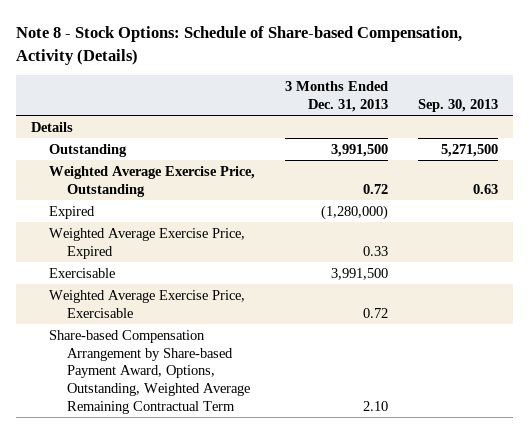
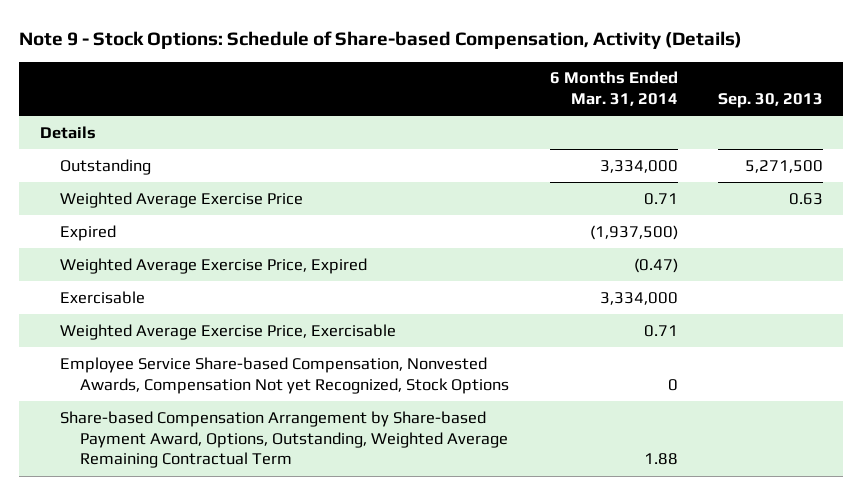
[15,26,462,65] Note 8 - Stock Options: Schedule of Share-based Compensation, Activity (Details) -> [19,31,743,50] Note 9 - Stock Options: Schedule of Share-based Compensation, Activity (Details)
[284,80,388,112] 3 Months Ended Dec. 31, 2013 -> none
none -> [549,71,678,107] 6 Months Ended Mar. 31, 2014
[49,165,256,197] Weighted Average Exercise Price, Outstanding -> [59,191,303,208] Weighted Average Exercise Price
none -> [59,356,509,394] Employee Service Share-based Compensation, Nonvested Awards, Compensation Not yet Recognized, Stock Options

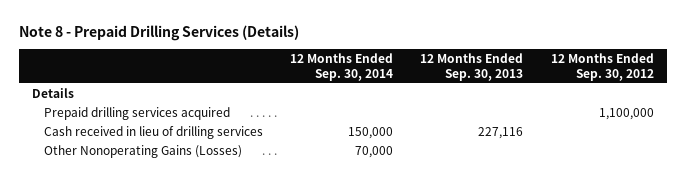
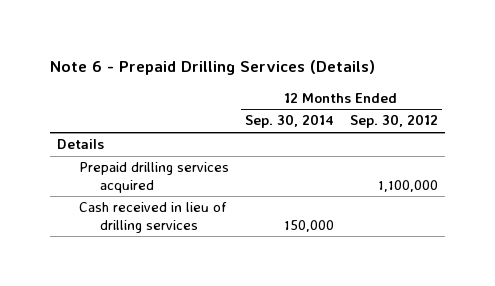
[18,25,299,42] Note 8 - Prepaid Drilling Services (Details) -> [49,59,375,75] Note 6 - Prepaid Drilling Services (Details)
[420,53,524,81] 12 Months Ended Sep. 30, 2013 -> none
[43,144,242,158] Other Nonoperating Gains (Losses) -> none

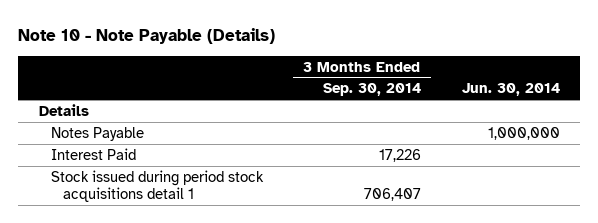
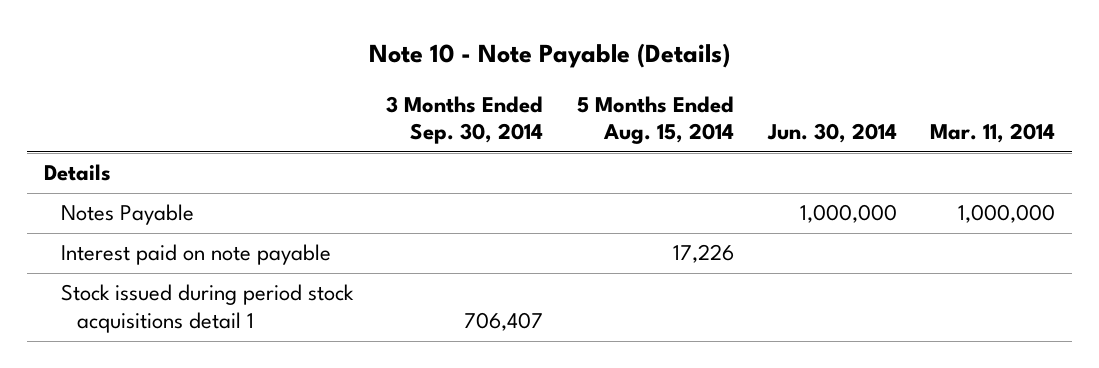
none -> [576,95,734,145] 5 Months Ended Aug. 15, 2014
none -> [930,123,1056,144] Mar. 11, 2014
[50,147,136,160] Interest Paid -> none
none -> [60,244,331,266] Interest paid on note payable

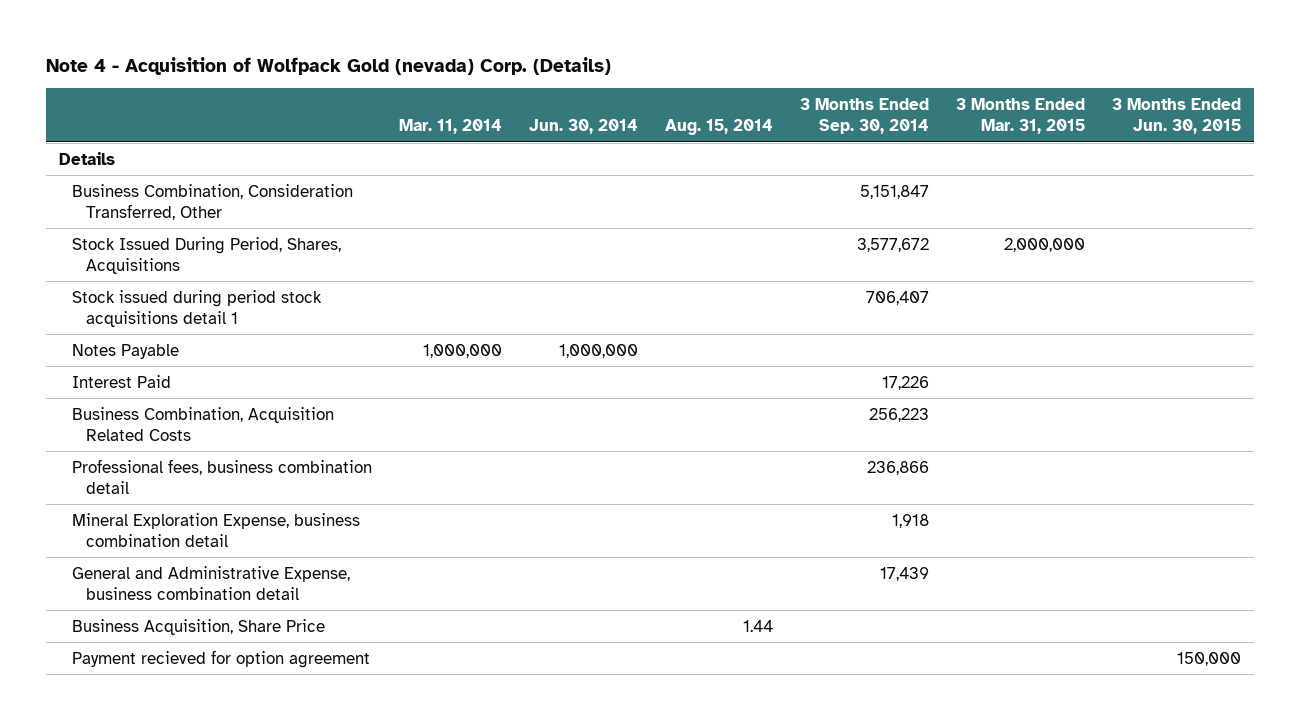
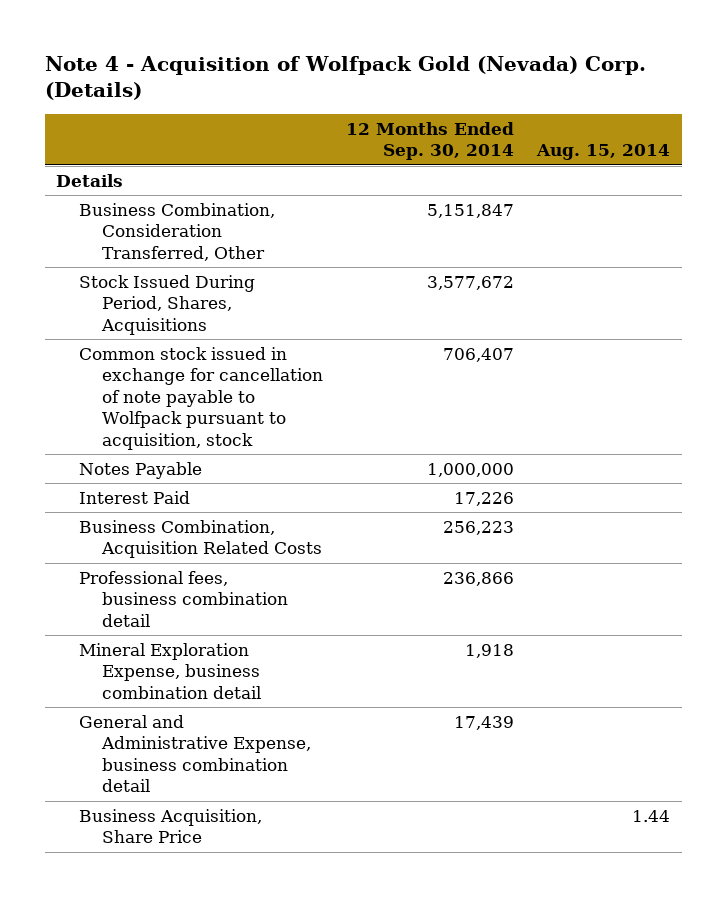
[45,56,611,75] Note 4 - Acquisition of Wolfpack Gold (nevada) Corp. (Details) -> [44,56,646,101] Note 4 - Acquisition of Wolfpack Gold (Nevada) Corp. (Details)
[399,119,503,135] Mar. 11, 2014 -> none
[529,119,639,135] Jun. 30, 2014 -> none
[799,97,929,135] 3 Months Ended Sep. 30, 2014 -> none
[955,97,1085,135] 3 Months Ended Mar. 31, 2015 -> none
[1111,97,1241,135] 3 Months Ended Jun. 30, 2015 -> none
none -> [346,121,515,161] 12 Months Ended Sep. 30, 2014
[72,289,323,328] Stock issued during period stock acquisitions detail 1 -> [79,346,324,450] Common stock issued in exchange for cancellation of note payable to Wolfpack pursuant to acquisition, stock
[72,649,371,668] Payment recieved for option agreement -> none

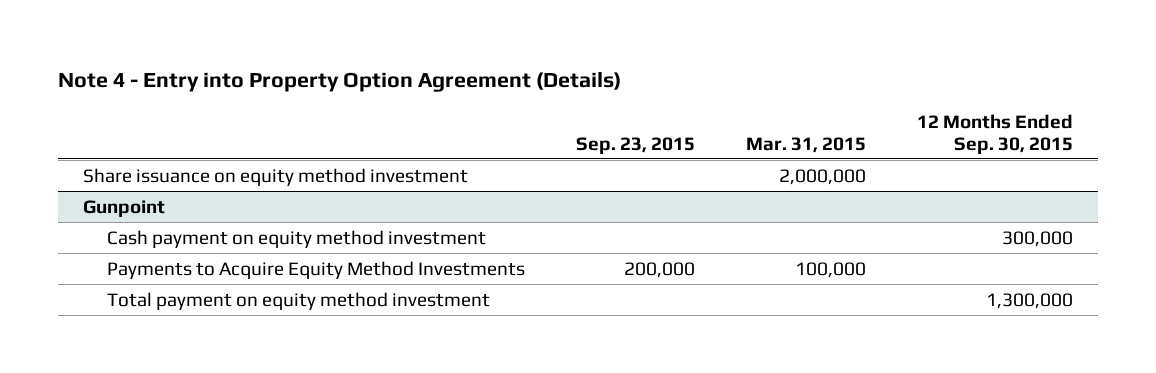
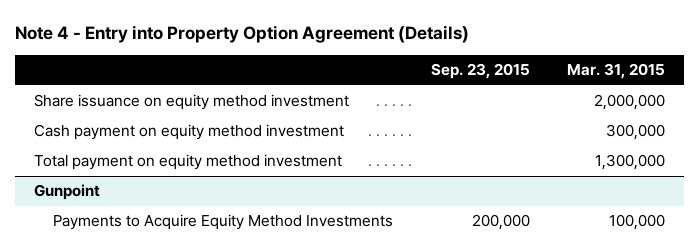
[916,113,1073,154] 12 Months Ended Sep. 30, 2015 -> none
none -> [34,124,345,141] Cash payment on equity method investment
none -> [34,154,343,171] Total payment on equity method investment
[107,229,487,248] Cash payment on equity method investment -> none
[107,291,491,310] Total payment on equity method investment -> none

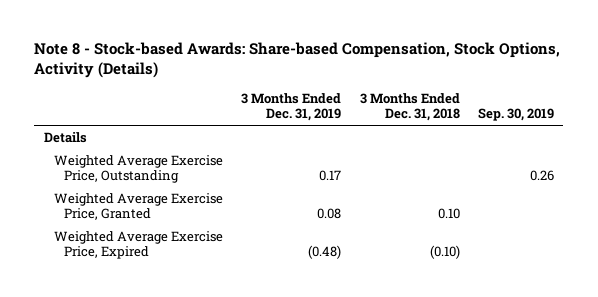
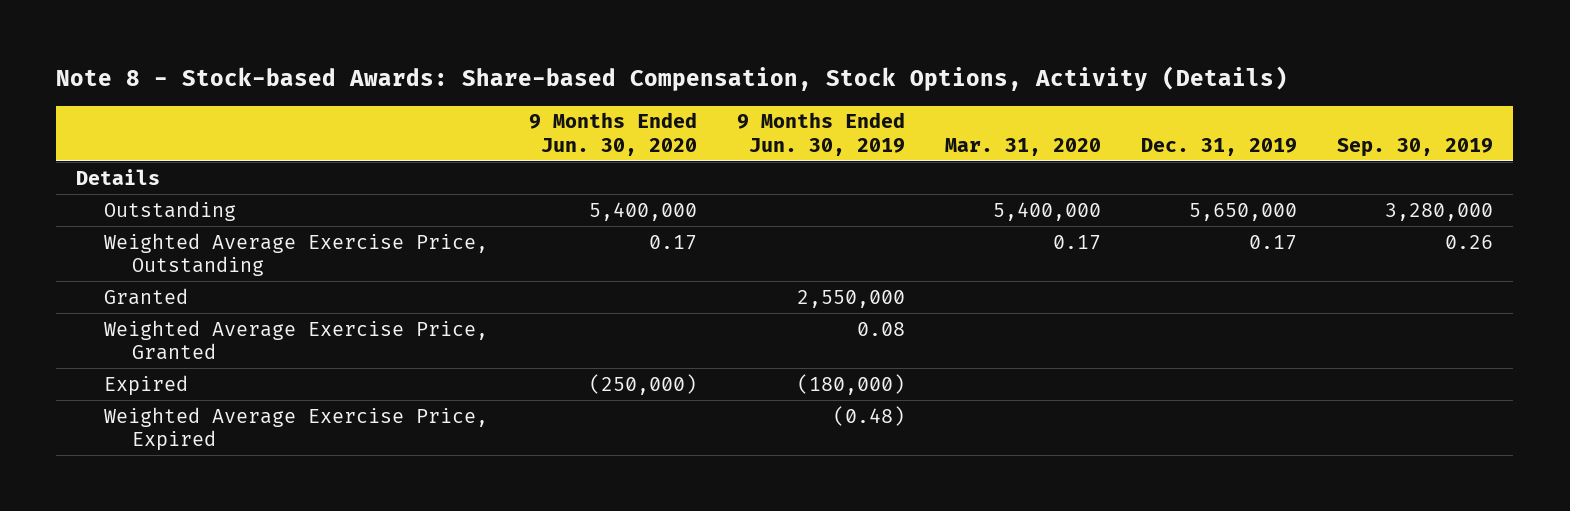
[241,93,342,122] 3 Months Ended Dec. 31, 2019 -> none
[359,93,460,122] 3 Months Ended Dec. 31, 2018 -> none
none -> [528,112,697,156] 9 Months Ended Jun. 30, 2020
none -> [736,112,905,156] 9 Months Ended Jun. 30, 2019
none -> [945,137,1102,156] Mar. 31, 2020
none -> [1141,137,1298,156] Dec. 31, 2019
none -> [104,200,237,221] Outstanding
none -> [104,287,189,305] Granted
none -> [104,374,189,396] Expired

